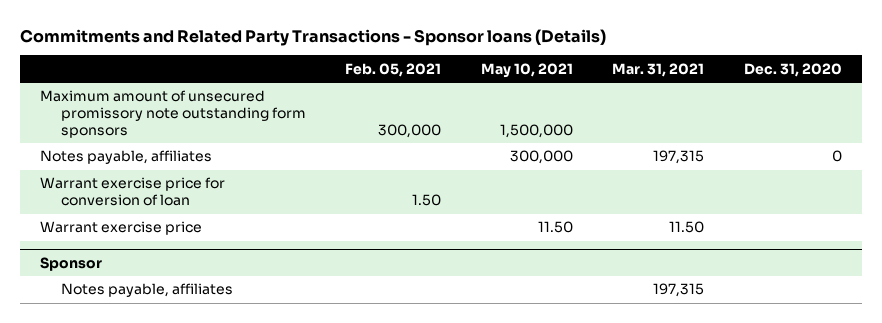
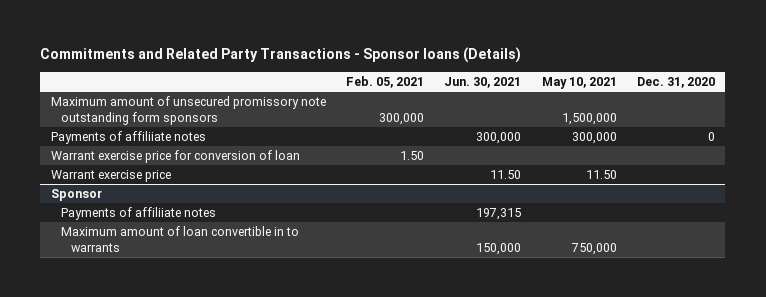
[612,62,705,77] Mar. 31, 2021 -> none
none -> [444,76,522,88] Jun. 30, 2021
[40,150,213,165] Notes payable, affiliates -> [50,131,206,145] Payments of affiliiate notes
[60,283,233,298] Notes payable, affiliates -> [60,207,216,221] Payments of affiliiate notes
none -> [60,226,299,252] Maximum amount of loan convertible in to warrants

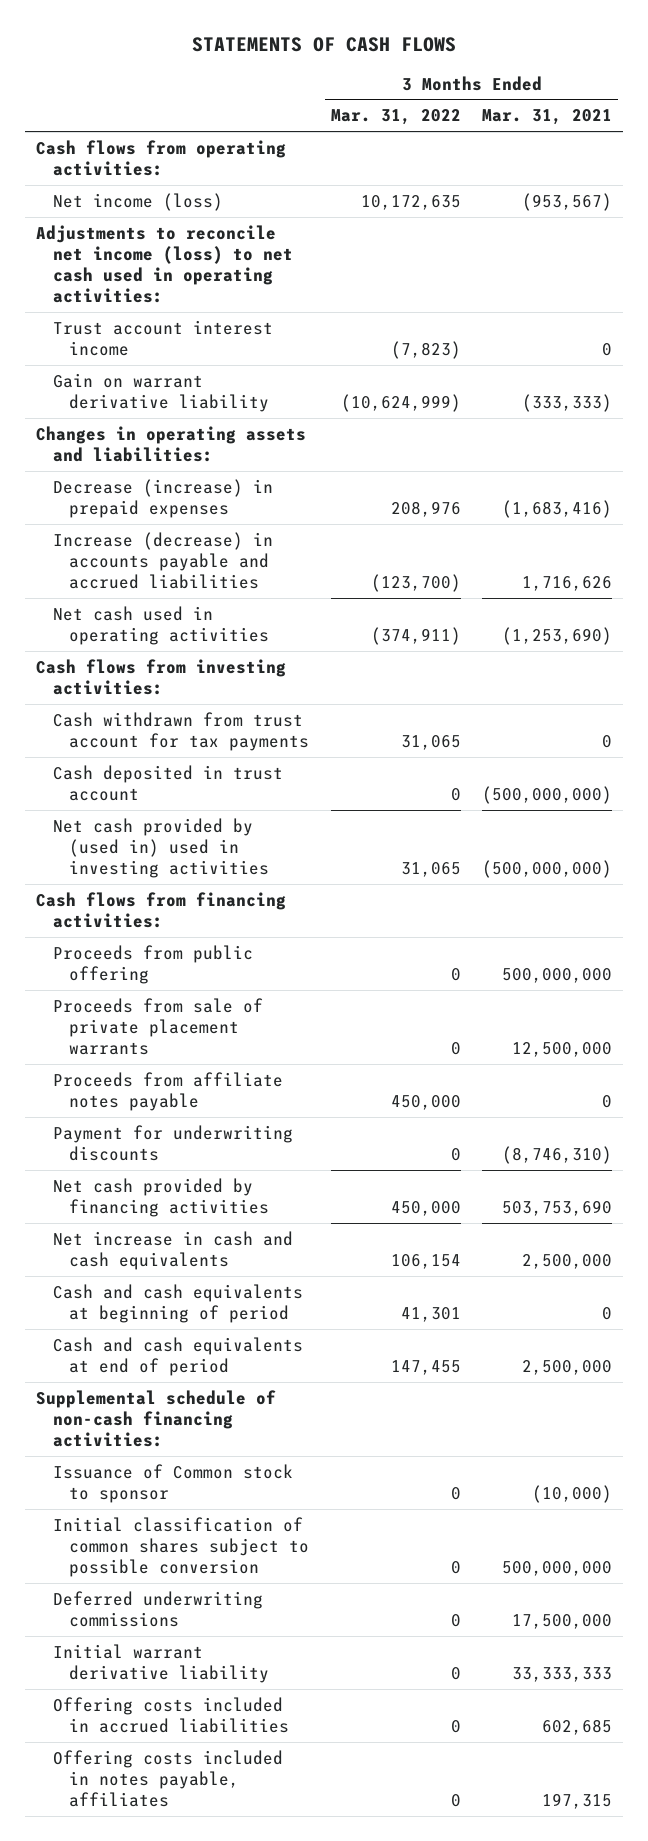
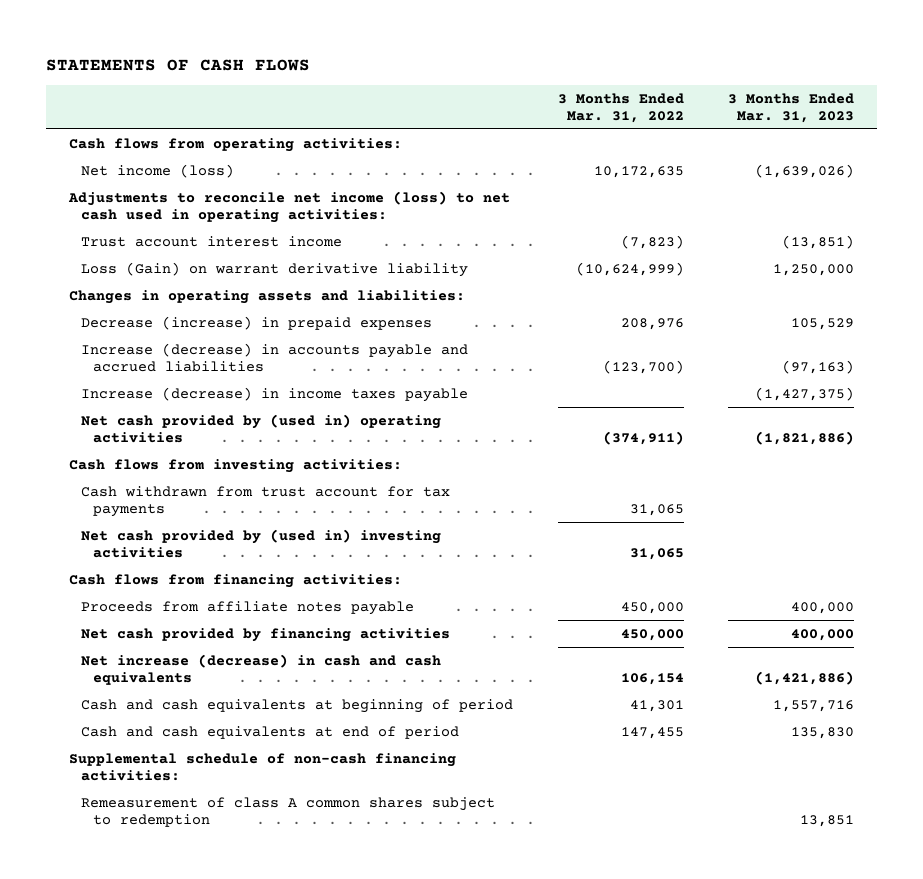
[482,109,613,126] Mar. 31, 2021 -> none
none -> [728,92,855,124] 3 Months Ended Mar. 31, 2023
[52,372,270,412] Gain on warrant derivative liability -> [80,261,468,277] Loss (Gain) on warrant derivative liability
none -> [80,386,468,402] Increase (decrease) in income taxes payable
[52,605,270,645] Net cash used in operating activities -> [80,413,441,444] Net cash provided by (used in) operating activities
[52,764,283,801] Cash deposited in trust account -> none
[52,817,270,879] Net cash provided by (used in) used in investing activities -> [80,528,441,559] Net cash provided by (used in) investing activities
[52,944,253,984] Proceeds from public offering -> none
[52,997,263,1056] Proceeds from sale of private placement warrants -> none
[52,1124,293,1161] Payment for underwriting discounts -> none
[52,1230,293,1270] Net increase in cash and cash equivalents -> [80,653,441,686] Net increase (decrease) in cash and cash equivalents
[52,1463,293,1503] Issuance of Common stock to sponsor -> none
[52,1516,310,1578] Initial classification of common shares subject to possible conversion -> none
[52,1590,263,1627] Deferred underwriting commissions -> none
[52,1643,270,1683] Initial warrant derivative liability -> none
[52,1696,290,1733] Offering costs included in accrued liabilities -> none
[52,1749,283,1808] Offering costs included in notes payable, affiliates -> none
none -> [80,796,495,828] Remeasurement of class A common shares subject to redemption

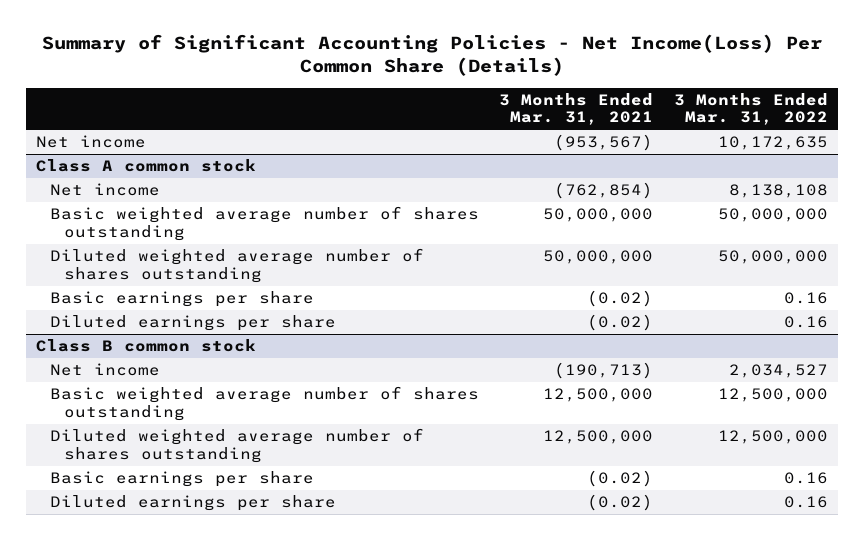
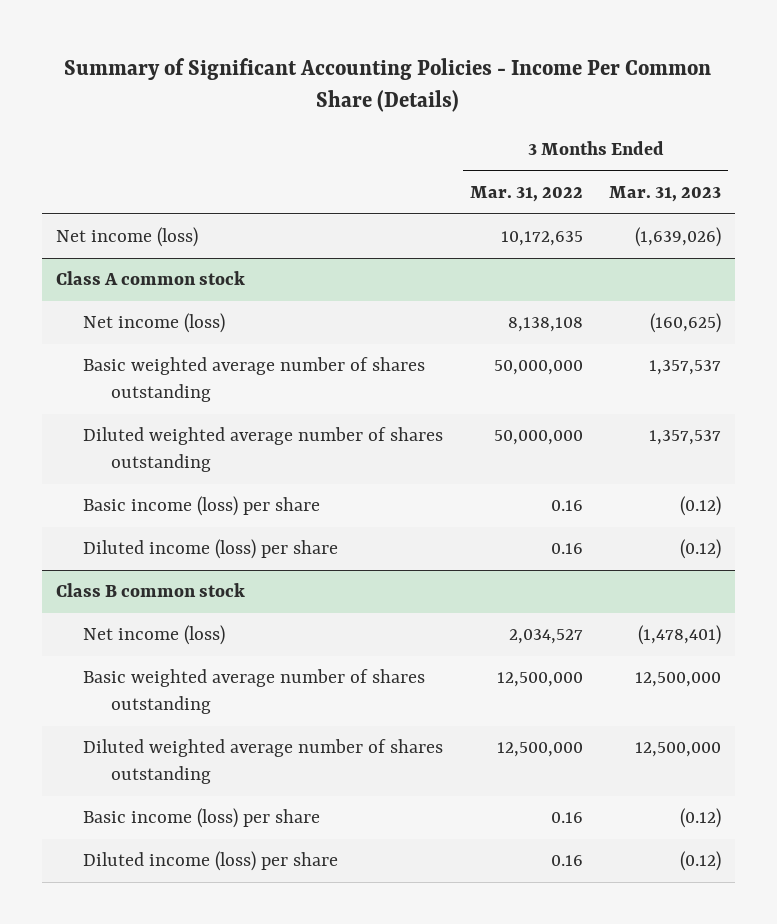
[42,34,823,77] Summary of Significant Accounting Policies - Net Income(Loss) Per Common Share (Details) -> [64,57,712,113] Summary of Significant Accounting Policies - Income Per Common Share (Details)
[499,92,654,126] 3 Months Ended Mar. 31, 2021 -> none
none -> [609,186,722,203] Mar. 31, 2023
[36,135,147,149] Net income -> [55,227,198,248] Net income (loss)
[49,183,160,197] Net income -> [83,313,226,334] Net income (loss)
[49,291,314,308] Basic earnings per share -> [83,496,321,517] Basic income (loss) per share
[49,315,336,332] Diluted earnings per share -> [83,539,339,560] Diluted income (loss) per share
[49,363,160,377] Net income -> [83,625,226,646] Net income (loss)
[49,471,314,488] Basic earnings per share -> [83,808,321,829] Basic income (loss) per share
[49,495,336,512] Diluted earnings per share -> [83,851,339,872] Diluted income (loss) per share

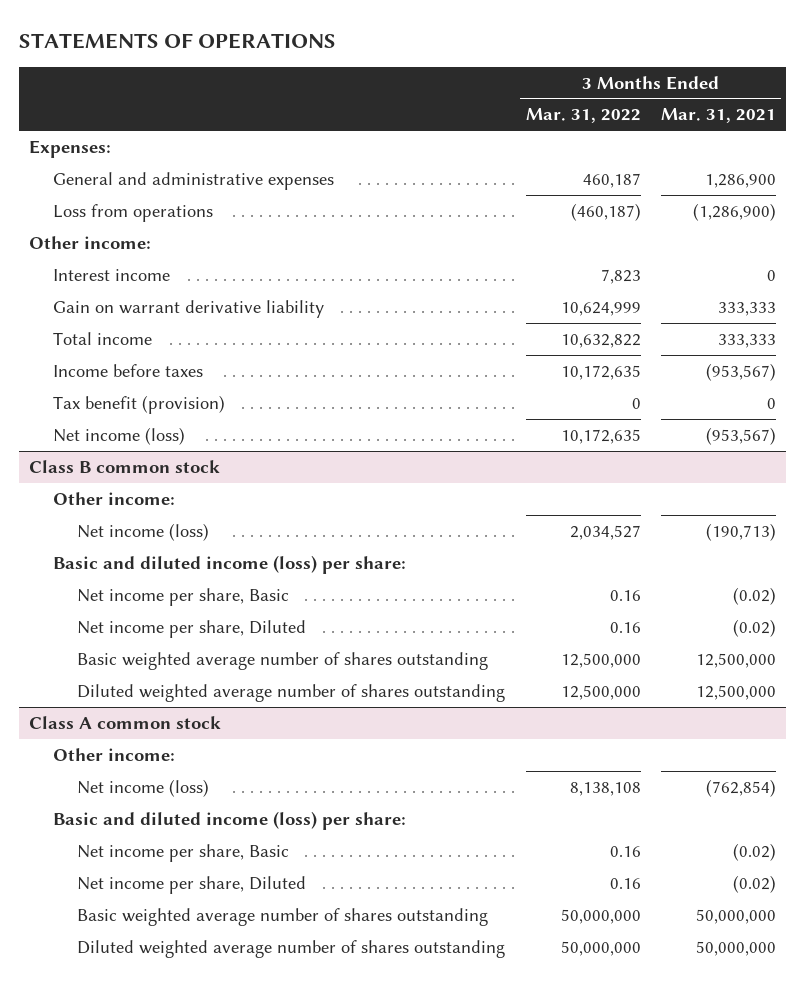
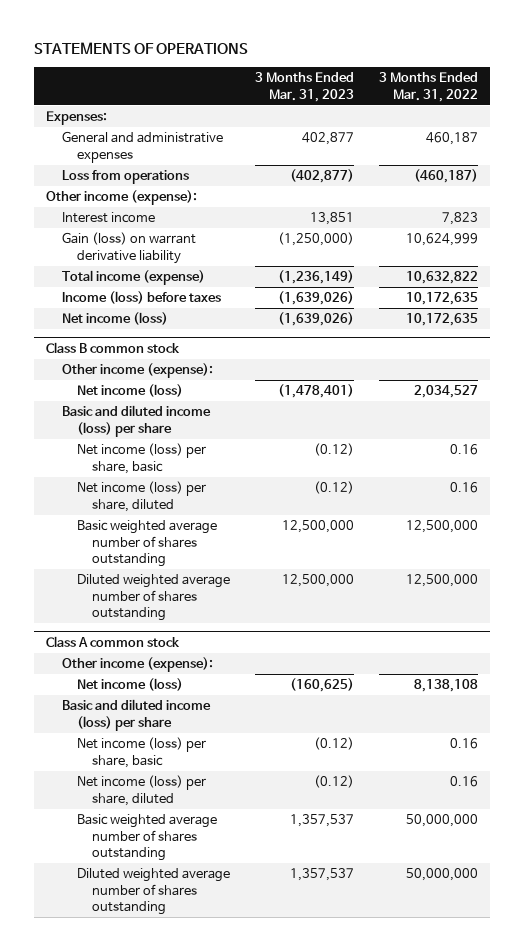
[660,108,776,124] Mar. 31, 2021 -> none
none -> [254,72,354,102] 3 Months Ended Mar. 31, 2023
[29,235,152,249] Other income: -> [46,190,198,206] Other income (expense):
[53,394,226,414] Tax benefit (provision) -> none
[53,299,325,318] Gain on warrant derivative liability -> [61,232,196,264] Gain (loss) on warrant derivative liability
[53,331,153,345] Total income -> [61,270,205,286] Total income (expense)
[53,363,204,377] Income before taxes -> [61,291,221,305] Income (loss) before taxes
[53,491,176,505] Other income: -> [61,363,213,379] Other income (expense):
[53,554,407,574] Basic and diluted income (loss) per share: -> [61,405,211,437] Basic and diluted income (loss) per share
[77,587,290,606] Net income per share, Basic -> [76,443,206,474] Net income (loss) per share, basic
[77,619,307,638] Net income per share, Diluted -> [76,481,206,512] Net income (loss) per share, diluted
[53,747,176,761] Other income: -> [61,657,213,673] Other income (expense):
[53,810,407,830] Basic and diluted income (loss) per share: -> [61,699,211,731] Basic and diluted income (loss) per share
[77,843,290,862] Net income per share, Basic -> [76,737,206,768] Net income (loss) per share, basic
[77,875,307,894] Net income per share, Diluted -> [76,775,206,806] Net income (loss) per share, diluted

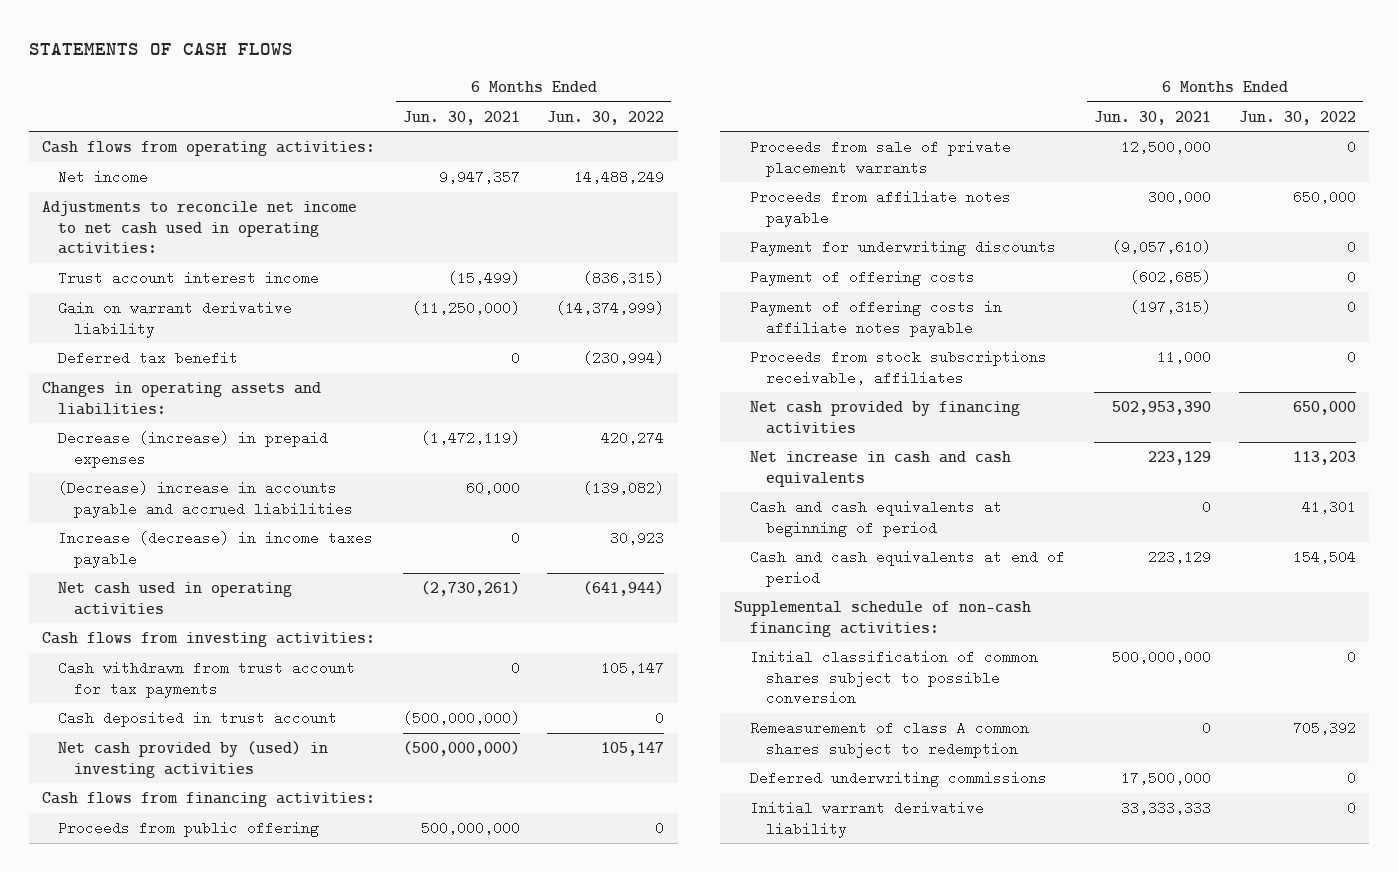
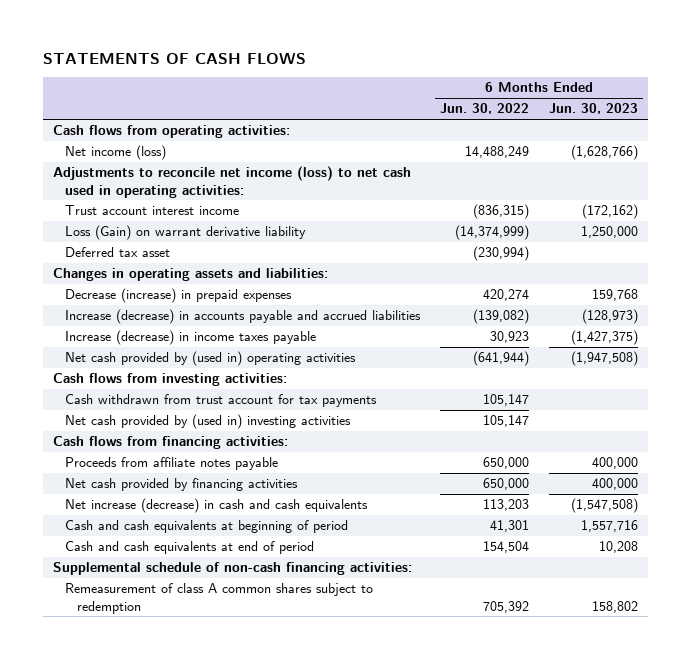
[402,110,520,125] Jun. 30, 2021 -> none
none -> [549,103,639,115] Jun. 30, 2023
[58,170,149,185] Net income -> [64,145,166,161] Net income (loss)
[42,201,358,254] Adjustments to reconcile net income to net cash used in operating activities: -> [52,166,411,198] Adjustments to reconcile net income (loss) to net cash used in operating activities:
[58,301,293,338] Gain on warrant derivative liability -> [64,225,306,241] Loss (Gain) on warrant derivative liability
[58,351,239,366] Deferred tax benefit -> [64,247,170,258] Deferred tax asset
[58,481,354,518] (Decrease) increase in accounts payable and accrued liabilities -> [64,309,421,325] Increase (decrease) in accounts payable and accrued liabilities
[58,582,293,615] Net cash used in operating activities -> [64,351,356,367] Net cash provided by (used in) operating activities
[58,711,338,728] Cash deposited in trust account -> none
[58,741,329,778] Net cash provided by (used) in investing activities -> [64,414,351,430] Net cash provided by (used in) investing activities
[58,821,320,838] Proceeds from public offering -> none
[749,140,1011,177] Proceeds from sale of private placement warrants -> none
[749,240,1056,257] Payment for underwriting discounts -> none
[749,270,975,287] Payment of offering costs -> none
[749,300,1002,337] Payment of offering costs in affiliate notes payable -> none
[749,350,1047,385] Proceeds from stock subscriptions receivable, affiliates -> none
[749,451,1011,487] Net increase in cash and cash equivalents -> [64,498,368,514] Net increase (decrease) in cash and cash equivalents
[749,650,1038,705] Initial classification of common shares subject to possible conversion -> none
[749,771,1047,788] Deferred underwriting commissions -> none
[749,801,984,838] Initial warrant derivative liability -> none

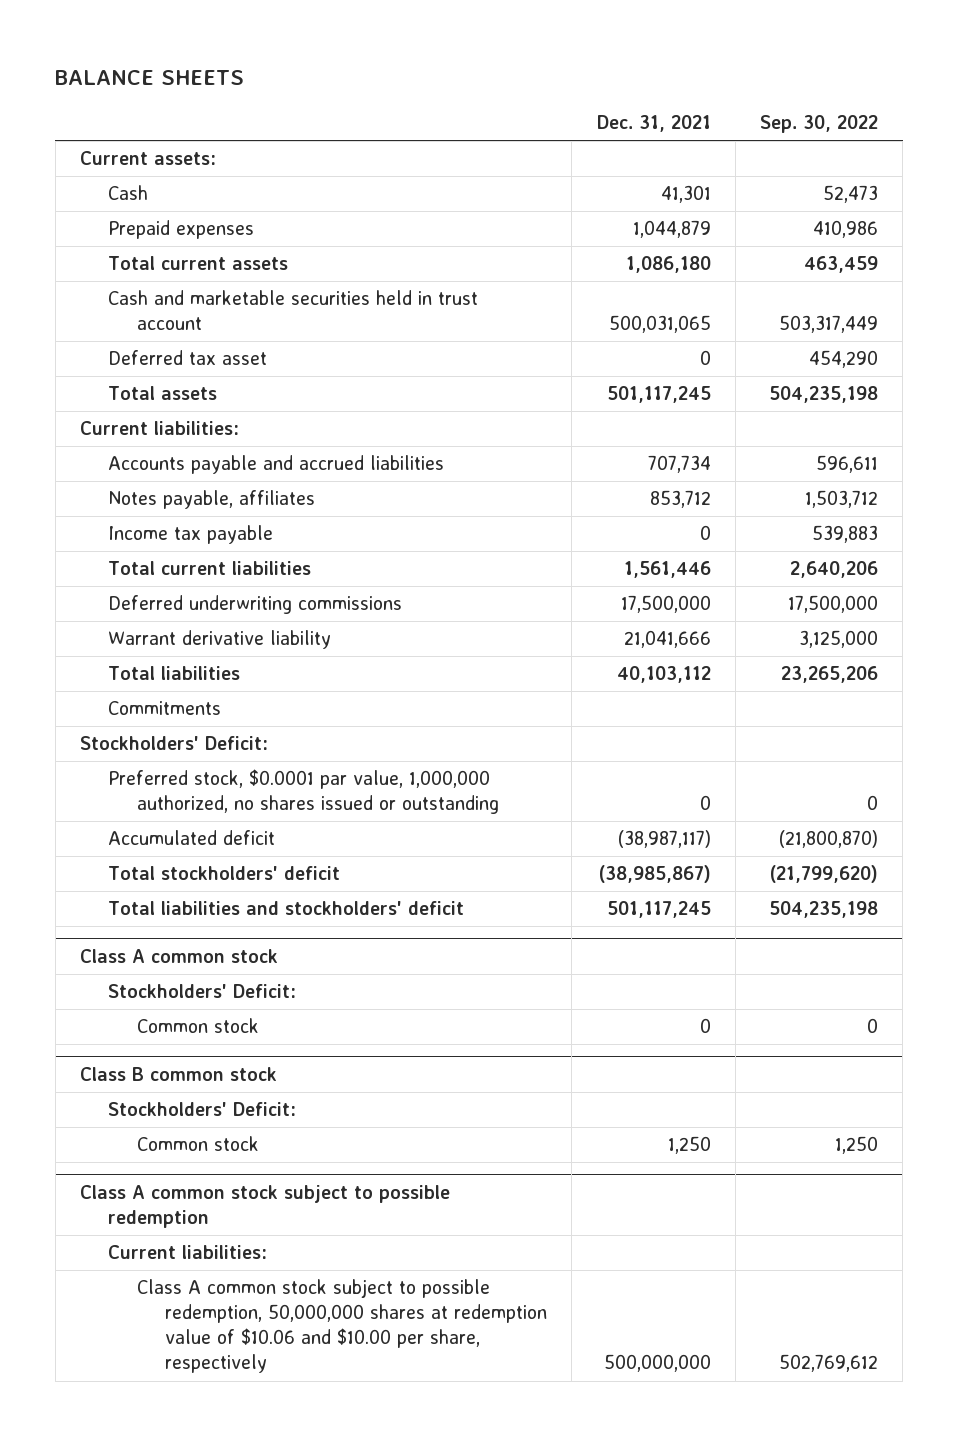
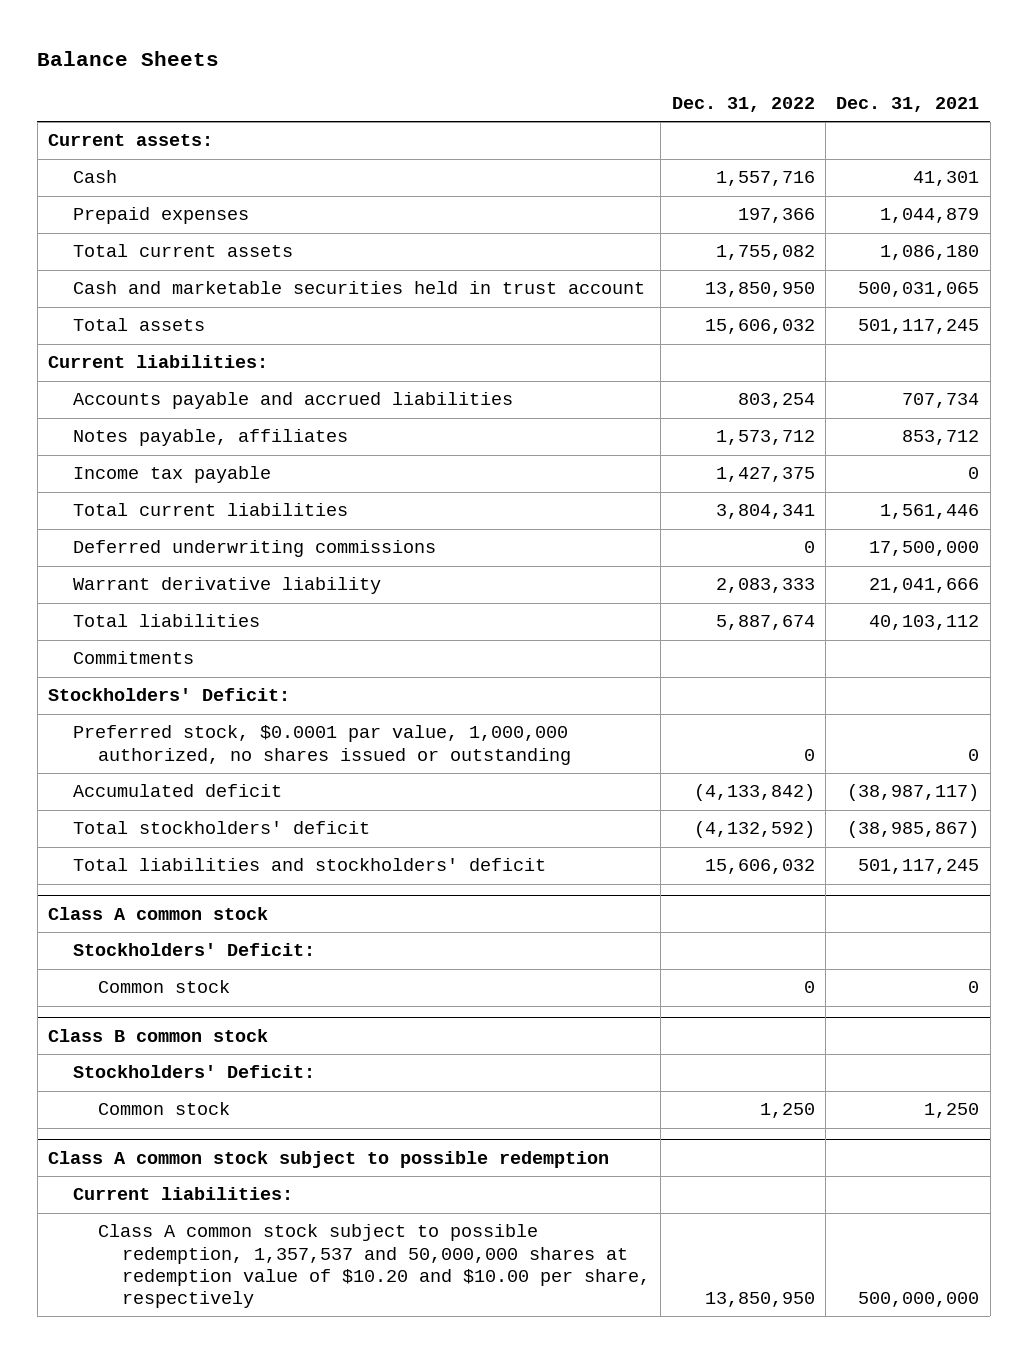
[55,70,245,86] BALANCE SHEETS -> [37,51,220,67] Balance Sheets
[760,115,879,134] Sep. 30, 2022 -> none
none -> [671,97,815,113] Dec. 31, 2022
[108,350,268,366] Deferred tax asset -> none
[136,1279,548,1374] Class A common stock subject to possible redemption, 50,000,000 shares at redemption value of $10.06 and $10.00 per share, respectively -> [97,1224,651,1309] Class A common stock subject to possible redemption, 1,357,537 and 50,000,000 shares at redemption value of $10.20 and $10.00 per share, respectively

